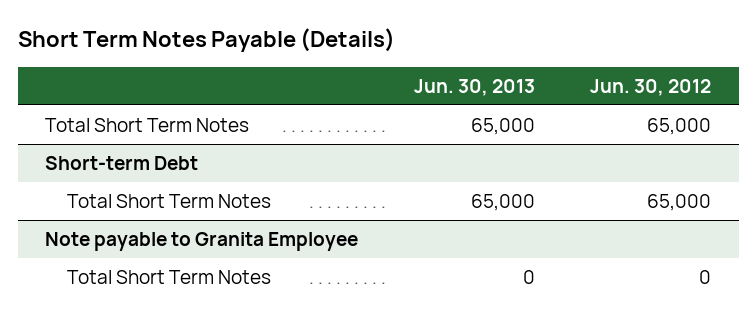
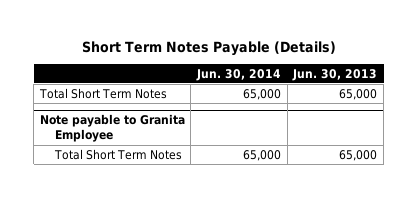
[590,78,712,96] Jun. 30, 2012 -> none
none -> [196,68,282,81] Jun. 30, 2014
[45,156,199,171] Short-term Debt -> none
[67,194,272,209] Total Short Term Notes -> none
[522,270,535,285] 0 -> [339,149,378,161] 65,000

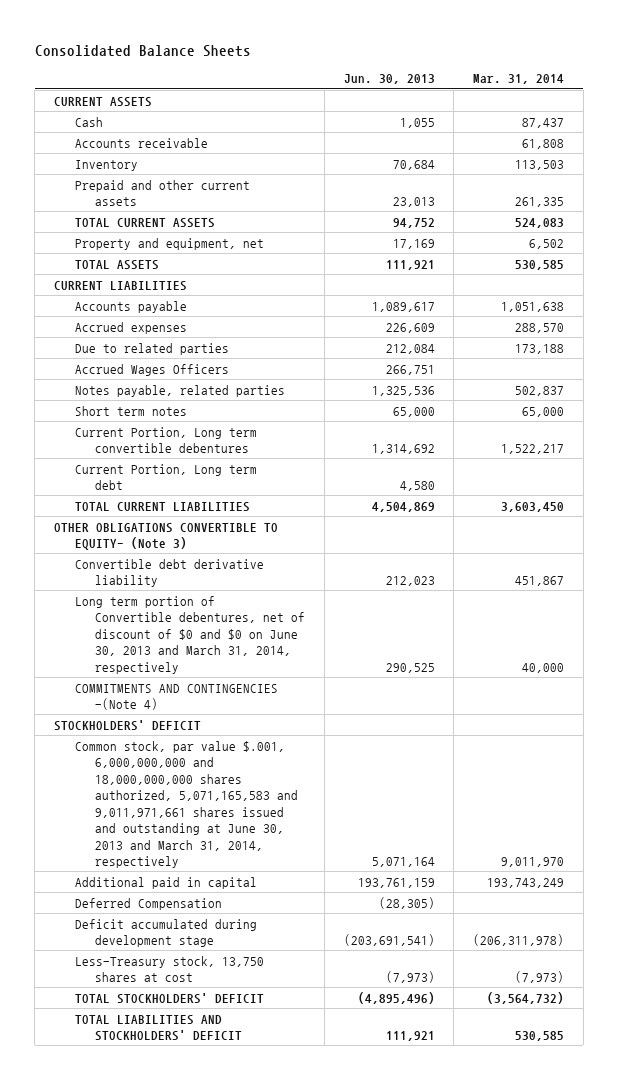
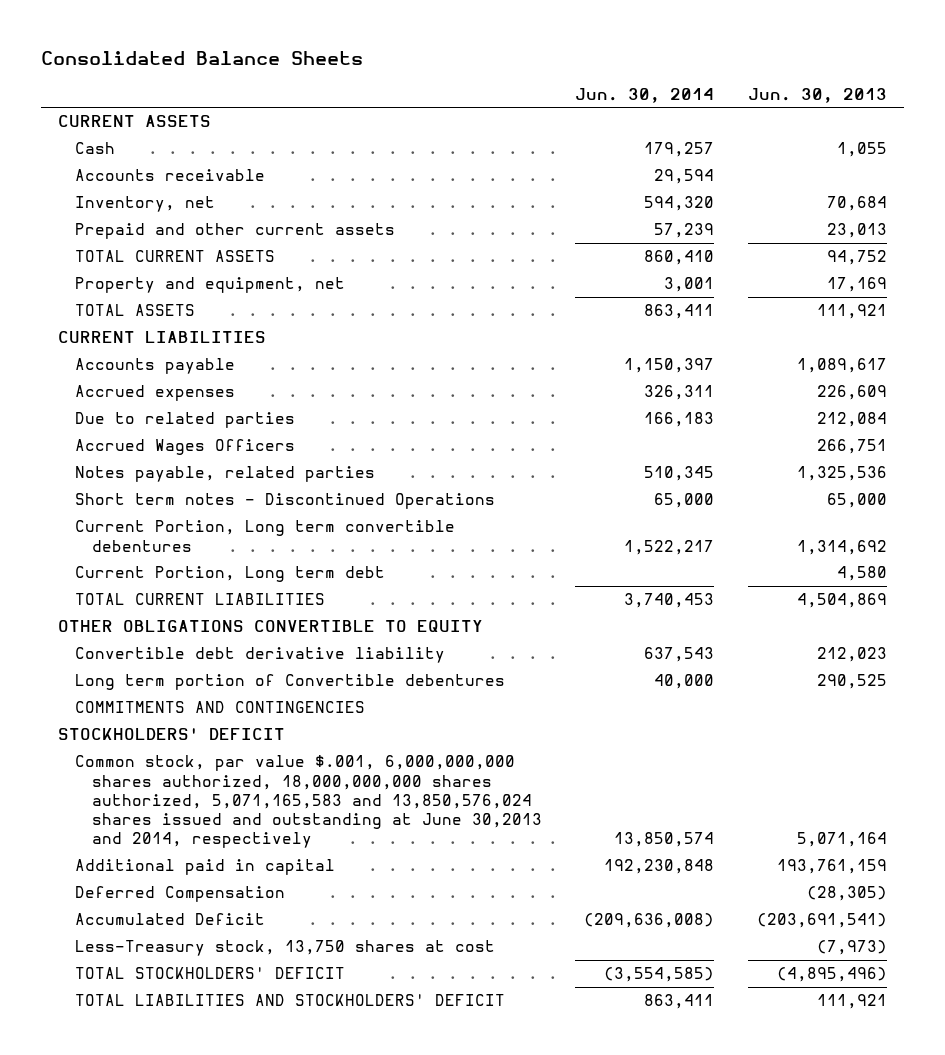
[472,74,564,85] Mar. 31, 2014 -> none
none -> [575,87,715,103] Jun. 30, 2014
[74,159,138,171] Inventory -> [74,196,215,213] Inventory, net
[74,405,187,416] Short term notes -> [74,493,495,510] Short term notes - Discontinued Operations
[54,522,279,551] OTHER OBLIGATIONS CONVERTIBLE TO EQUITY- (Note 3) -> [57,620,483,633] OTHER OBLIGATIONS CONVERTIBLE TO EQUITY
[74,595,306,674] Long term portion of Convertible debentures, net of discount of $0 and $0 on June 30, 2013 and March 31, 2014, respectively -> [74,674,505,691] Long term portion of Convertible debentures
[74,683,278,711] COMMITMENTS AND CONTINGENCIES -(Note 4) -> [74,701,365,714] COMMITMENTS AND CONTINGENCIES
[74,740,299,869] Common stock, par value $.001, 6,000,000,000 and 18,000,000,000 shares authorized, 5,071,165,583 and 9,011,971,661 shares issued and outstanding at June 30, 2013 and March 31, 2014, respectively -> [74,755,542,849] Common stock, par value $.001, 6,000,000,000 shares authorized, 18,000,000,000 shares authorized, 5,071,165,583 and 13,850,576,024 shares issued and outstanding at June 30,2013 and 2014, respectively
[74,918,257,948] Deficit accumulated during development stage -> [74,913,265,926] Accumulated Deficit

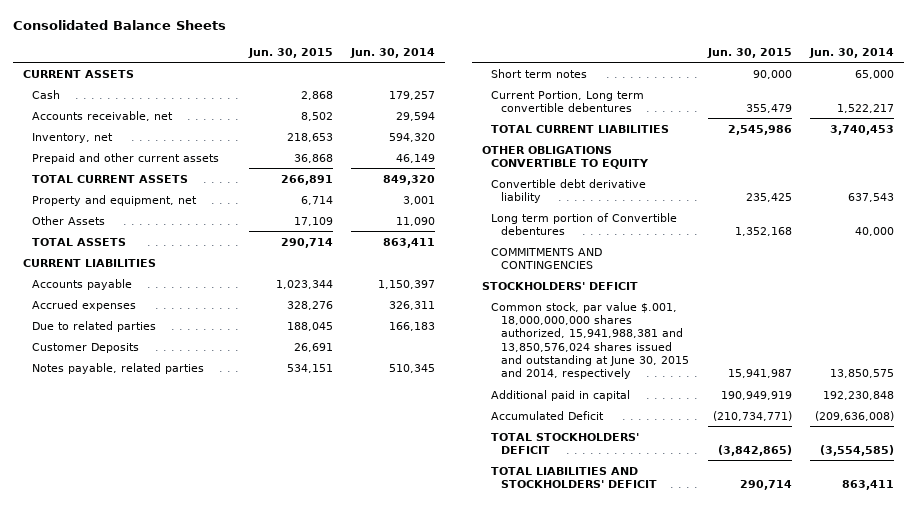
[748,87,888,103] Jun. 30, 2013 -> none
none -> [247,47,333,58] Jun. 30, 2015
[74,169,265,182] Accounts receivable -> [32,110,174,121] Accounts receivable, net
[654,223,715,239] 57,239 -> [396,153,436,163] 46,149
[644,250,715,266] 860,410 -> [383,174,436,185] 849,320
none -> [32,215,106,225] Other Assets
[74,439,295,456] Accrued Wages Officers -> none
none -> [32,342,140,353] Customer Deposits
[74,493,495,510] Short term notes - Discontinued Operations -> [491,68,588,78] Short term notes
[74,566,385,583] Current Portion, Long term debt -> none
[74,755,542,849] Common stock, par value $.001, 6,000,000,000 shares authorized, 18,000,000,000 shares authorized, 5,071,165,583 and 13,850,576,024 shares issued and outstanding at June 30,2013 and 2014, respectively -> [491,301,690,380] Common stock, par value $.001, 18,000,000,000 shares authorized, 15,941,988,381 and 13,850,576,024 shares issued and outstanding at June 30, 2015 and 2014, respectively
[614,832,715,848] 13,850,574 -> [830,369,895,379] 13,850,575
[74,886,285,903] Deferred Compensation -> none
[74,940,495,957] Less-Treasury stock, 13,750 shares at cost -> none

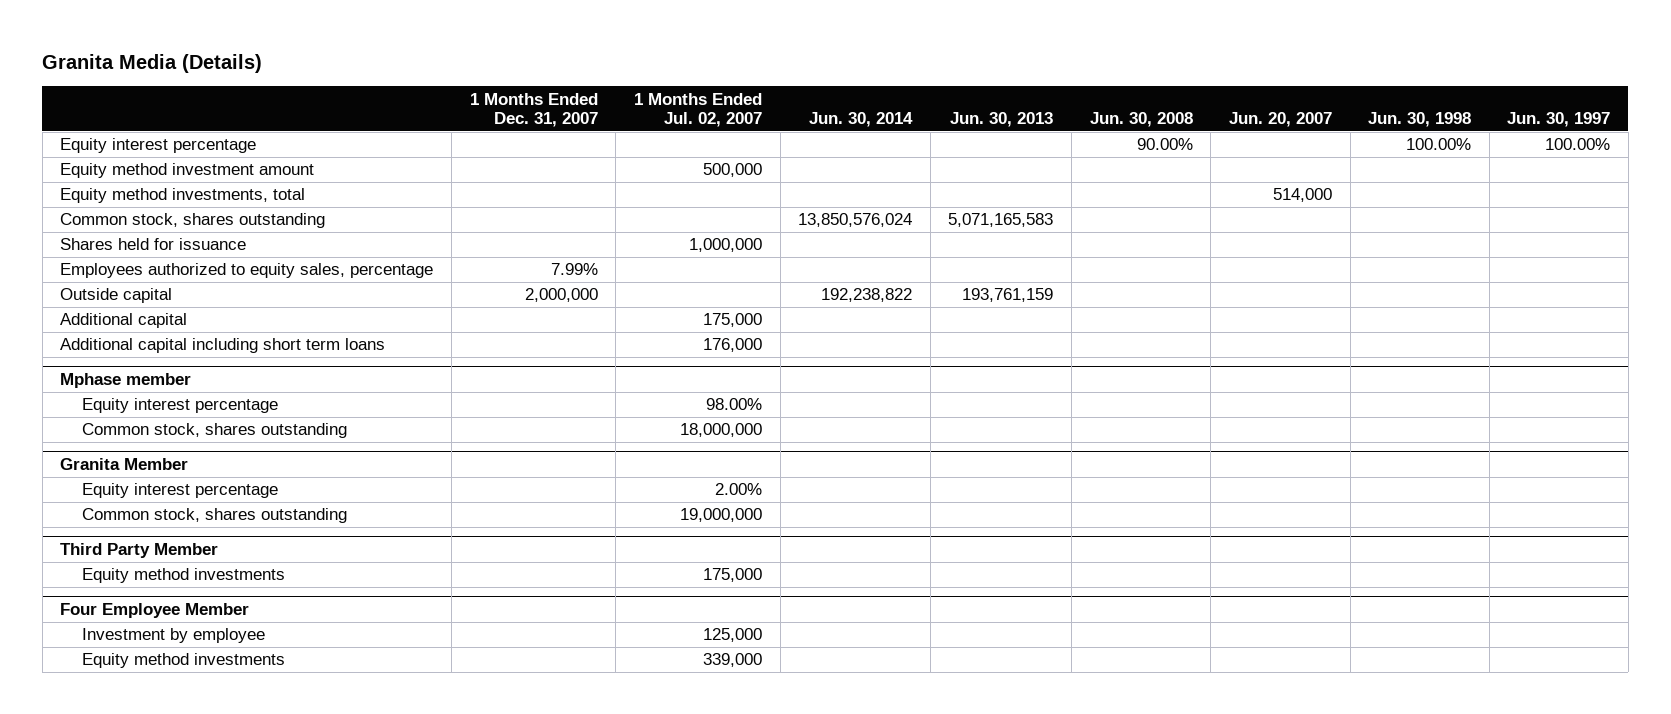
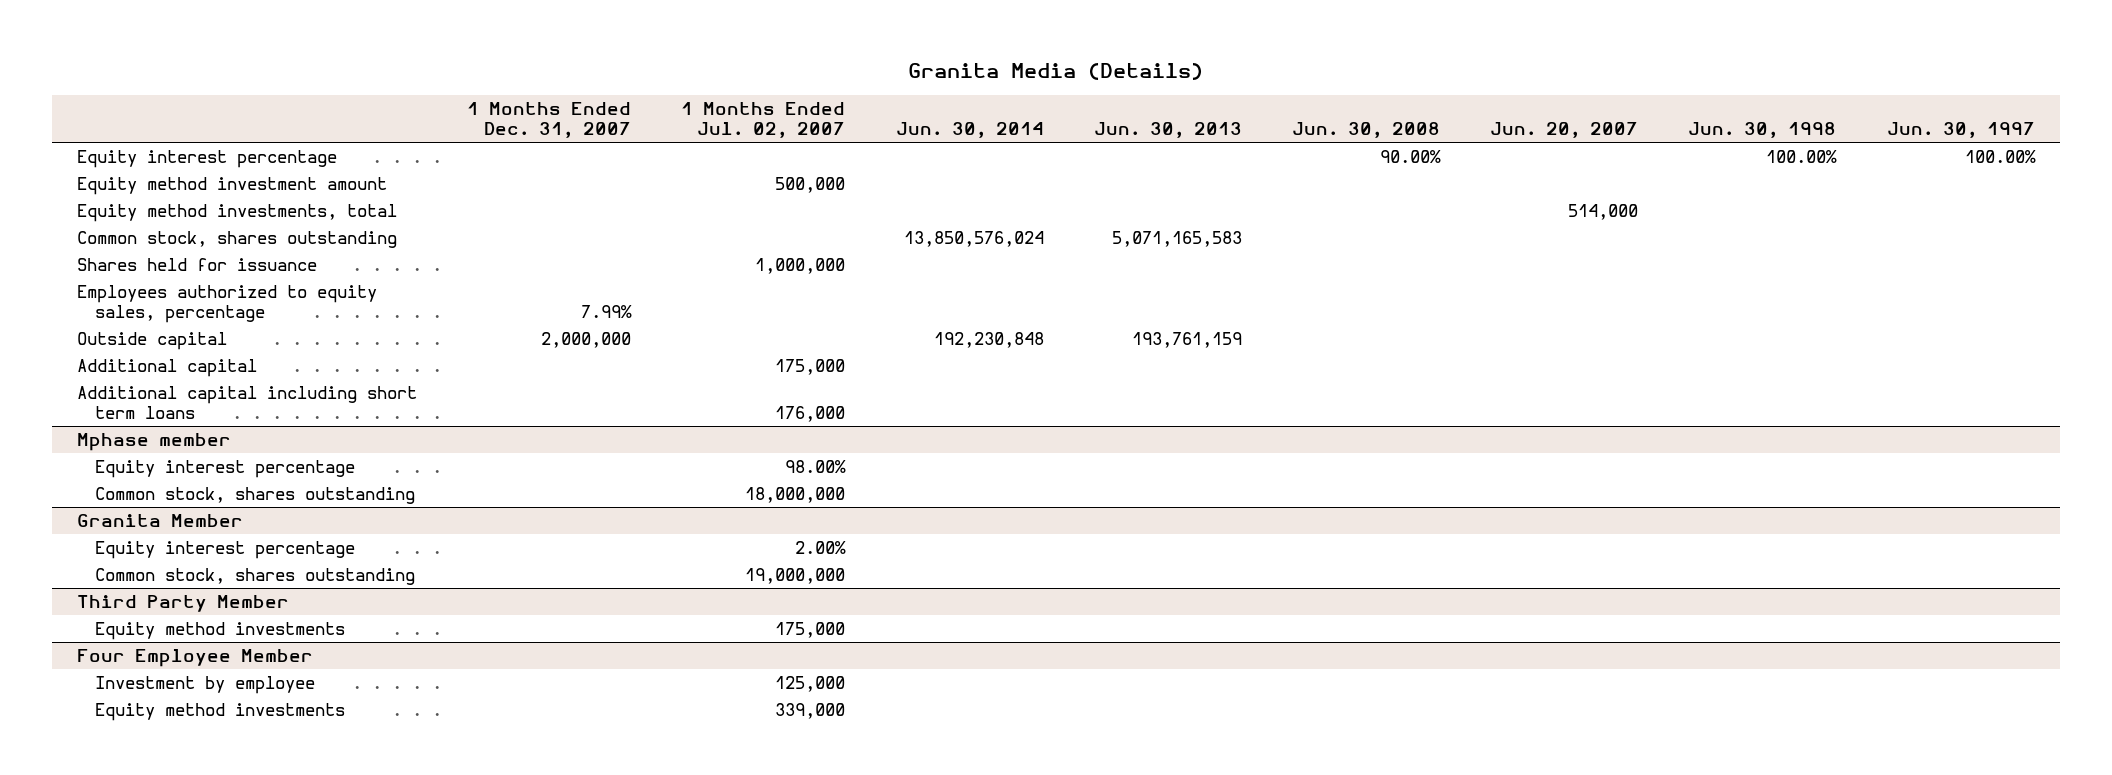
[821,288,913,303] 192,238,822 -> [933,331,1044,348] 192,230,848

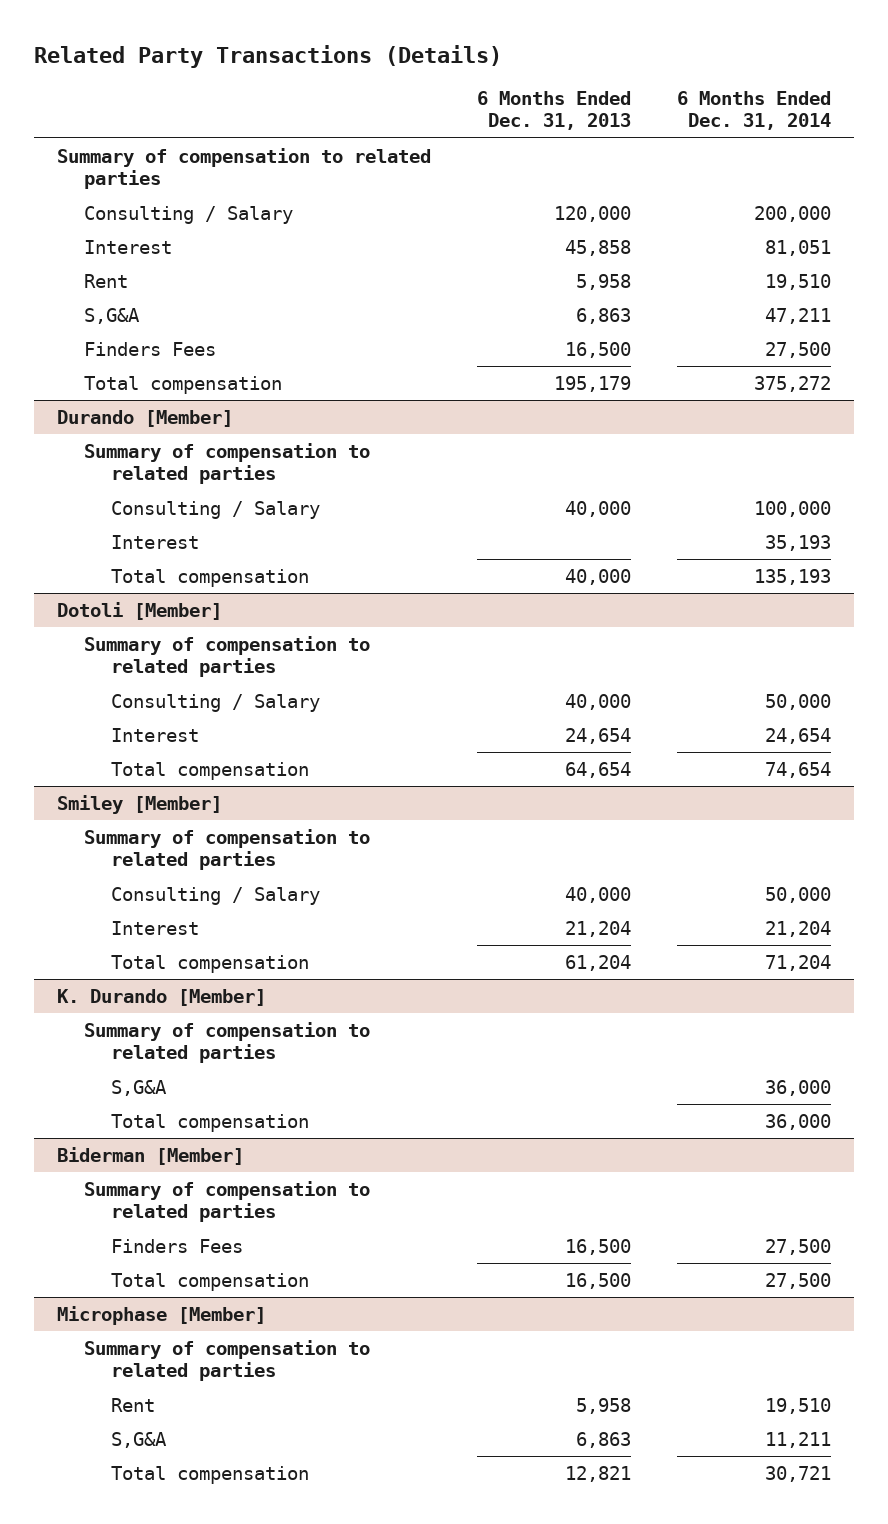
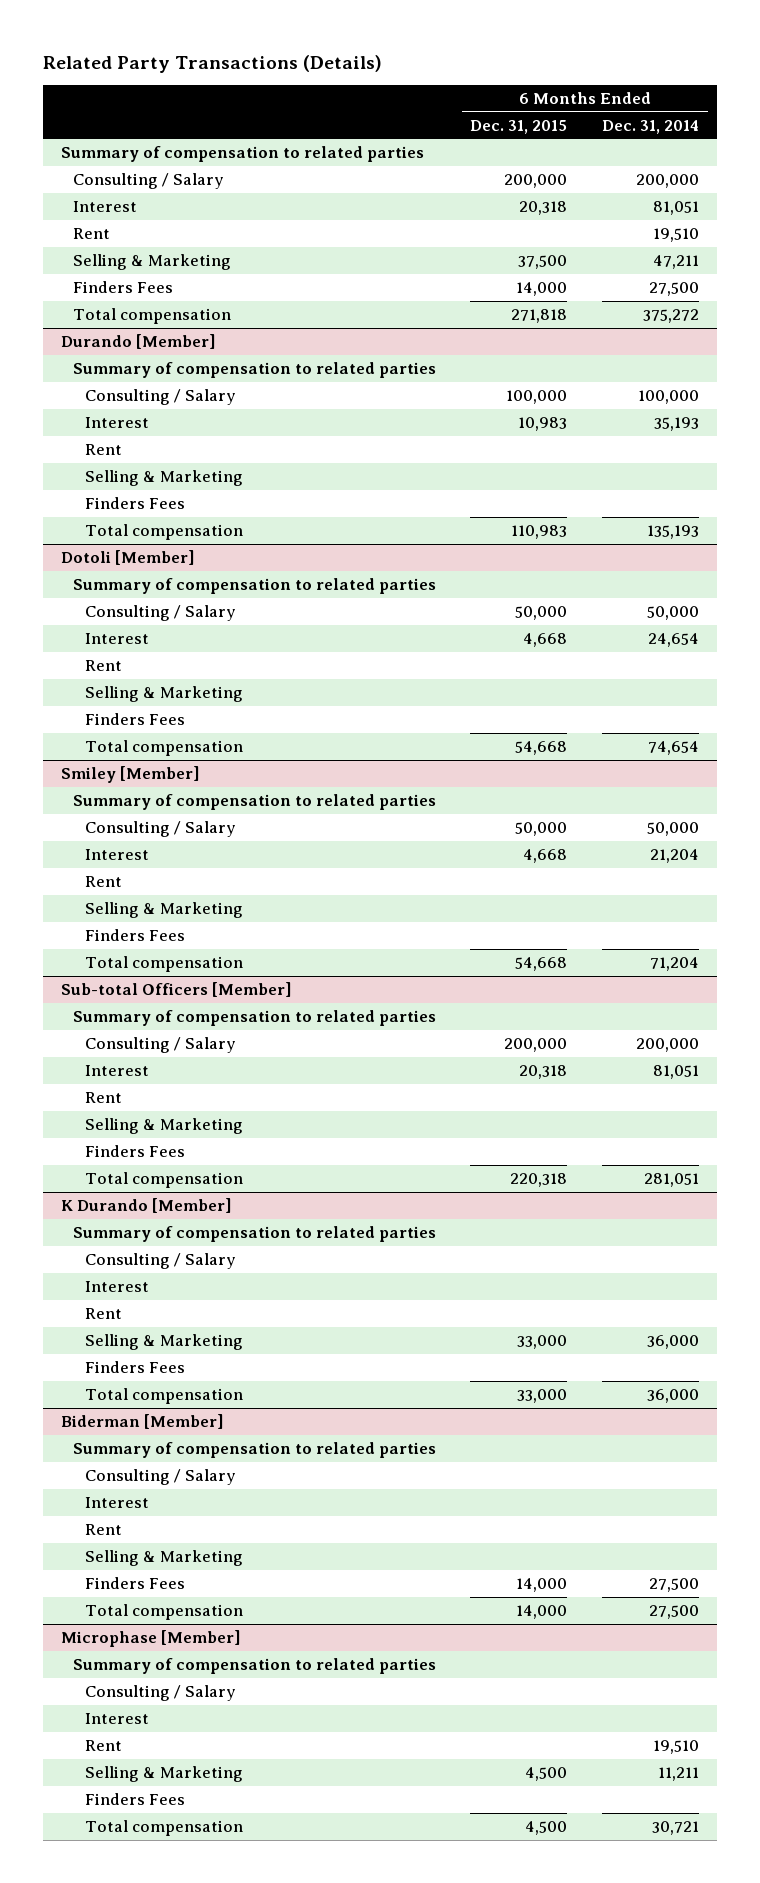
[476,90,631,131] 6 Months Ended Dec. 31, 2013 -> none
none -> [470,119,568,134] Dec. 31, 2015
[83,307,140,324] S,G&A -> [72,253,231,270] Selling & Marketing
none -> [84,443,122,455] Rent
none -> [84,469,243,486] Selling & Marketing
none -> [84,496,185,509] Finders Fees
none -> [84,659,122,671] Rent
none -> [84,685,243,702] Selling & Marketing
none -> [84,712,185,725] Finders Fees
none -> [84,875,122,887] Rent
none -> [84,901,243,918] Selling & Marketing
none -> [84,928,185,941] Finders Fees
[56,988,266,1006] K. Durando [Member] -> none
none -> [60,981,292,997] Sub-total Officers [Member]
[110,1079,167,1096] S,G&A -> none
none -> [84,1036,236,1053] Consulting / Salary
none -> [84,1064,149,1076] Interest
none -> [84,1091,122,1103] Rent
none -> [84,1117,243,1134] Selling & Marketing
none -> [84,1144,185,1157] Finders Fees
none -> [84,1171,243,1188] Total compensation
none -> [60,1197,232,1213] K Durando [Member]
none -> [72,1225,436,1242] Summary of compensation to related parties
none -> [84,1252,236,1269] Consulting / Salary
none -> [84,1280,149,1292] Interest
none -> [84,1307,122,1319] Rent
none -> [84,1333,243,1350] Selling & Marketing
none -> [84,1360,185,1373] Finders Fees
none -> [84,1468,236,1485] Consulting / Salary
none -> [84,1496,149,1508] Interest
none -> [84,1523,122,1535] Rent
none -> [84,1549,243,1566] Selling & Marketing
none -> [84,1684,236,1701] Consulting / Salary
none -> [84,1712,149,1724] Interest
[110,1431,167,1448] S,G&A -> [84,1765,243,1782] Selling & Marketing
none -> [84,1792,185,1805] Finders Fees

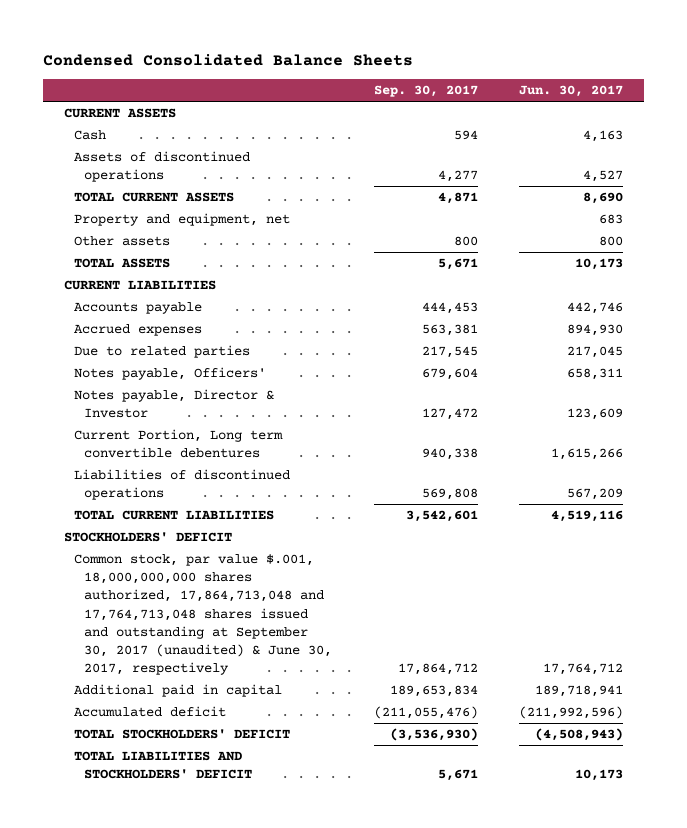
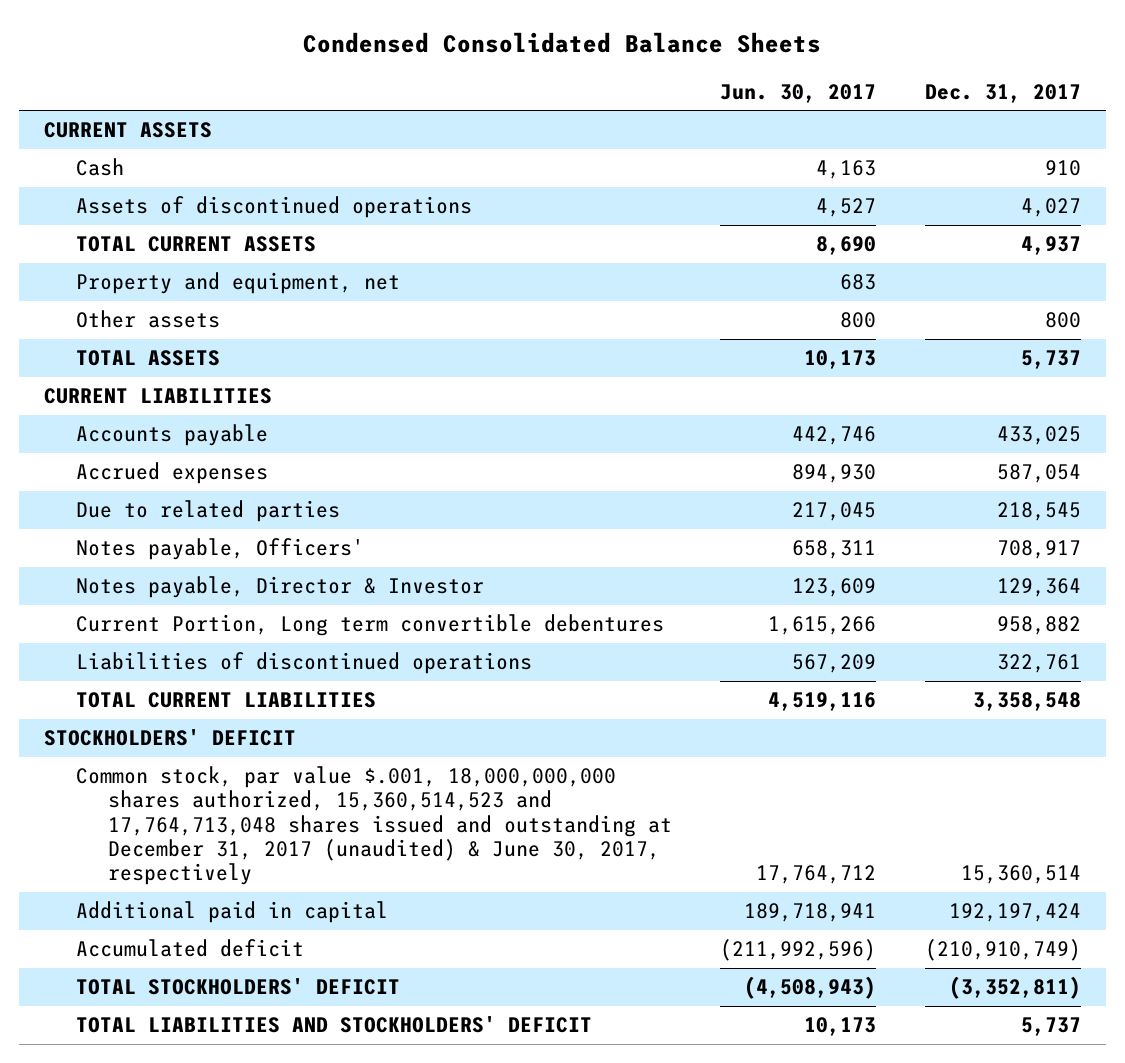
[373,85,478,98] Sep. 30, 2017 -> none
none -> [925,83,1082,103] Dec. 31, 2017
[73,554,333,676] Common stock, par value $.001, 18,000,000,000 shares authorized, 17,864,713,048 and 17,764,713,048 shares issued and outstanding at September 30, 2017 (unaudited) & June 30, 2017, respectively -> [75,766,672,886] Common stock, par value $.001, 18,000,000,000 shares authorized, 15,360,514,523 and 17,764,713,048 shares issued and outstanding at December 31, 2017 (unaudited) & June 30, 2017, respectively

